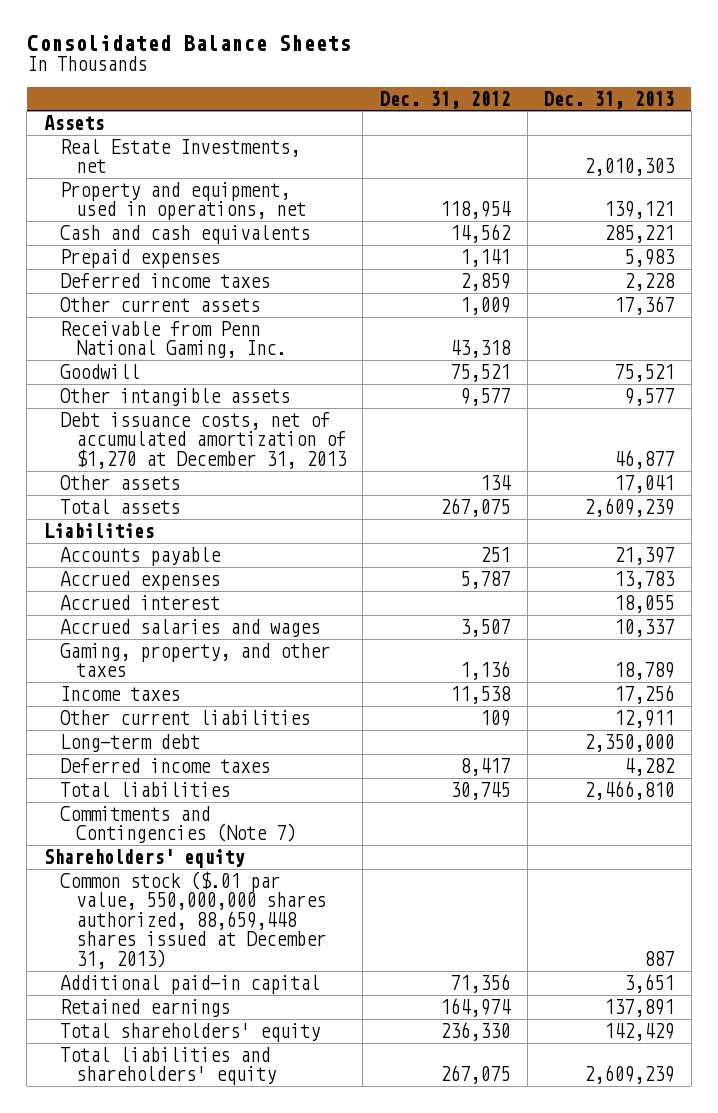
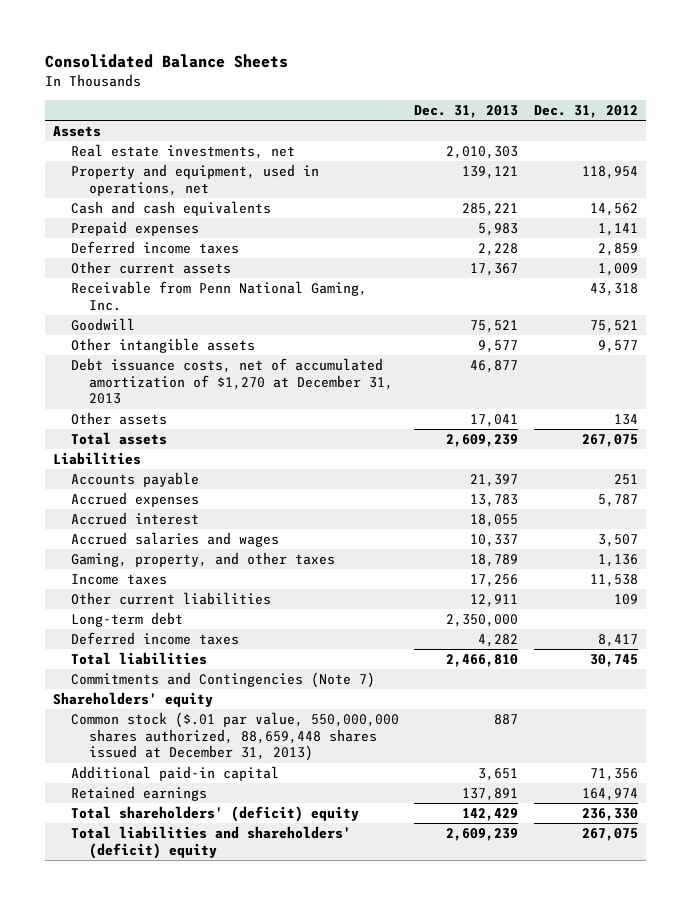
[59,138,300,174] Real Estate Investments, net -> [70,144,295,160] Real estate investments, net
[59,1022,320,1042] Total shareholders' equity -> [70,806,359,823] Total shareholders' (deficit) equity
[59,1046,276,1086] Total liabilities and shareholders' equity -> [70,826,351,859] Total liabilities and shareholders' (deficit) equity

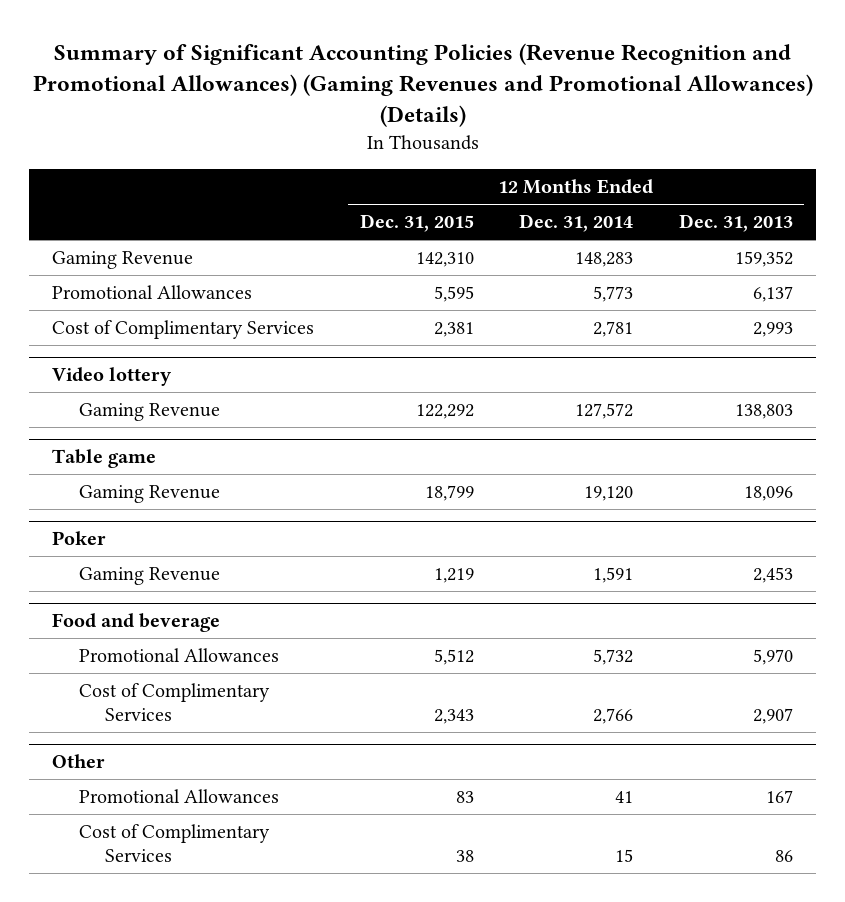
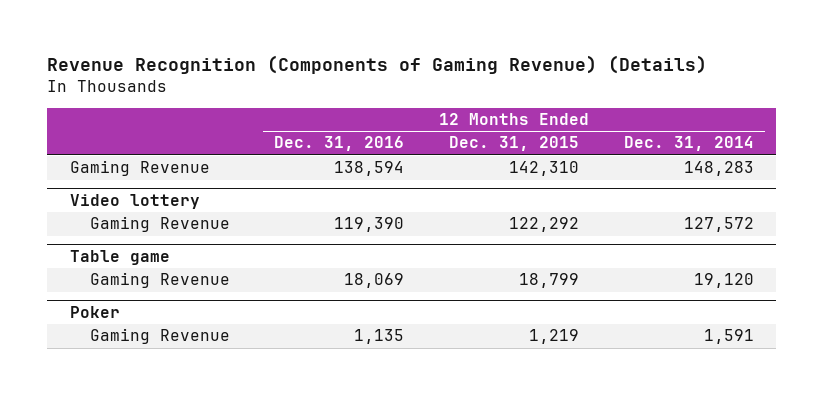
[32,43,813,128] Summary of Significant Accounting Policies (Revenue Recognition and Promotional Allowances) (Gaming Revenues and Promotional Allowances) (Details) -> [47,55,708,75] Revenue Recognition (Components of Gaming Revenue) (Details)
[678,214,793,233] Dec. 31, 2013 -> none
none -> [274,136,405,152] Dec. 31, 2016
[52,284,253,299] Promotional Allowances -> none
[52,319,315,339] Cost of Complimentary Services -> none
[52,613,221,633] Food and beverage -> none
[78,647,279,662] Promotional Allowances -> none
[78,682,270,722] Cost of Complimentary Services -> none
[52,754,106,769] Other -> none
[78,788,279,803] Promotional Allowances -> none
[78,823,270,863] Cost of Complimentary Services -> none

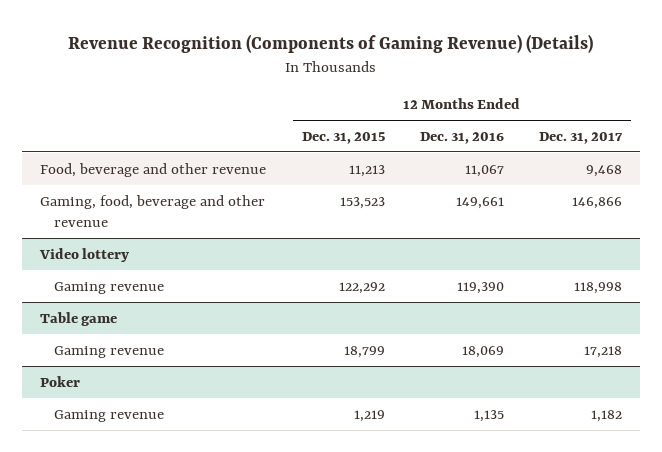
[623,136,754,152] Dec. 31, 2014 -> none
none -> [539,131,624,144] Dec. 31, 2017
[69,160,210,177] Gaming Revenue -> none
none -> [40,162,267,177] Food, beverage and other revenue
none -> [40,194,266,227] Gaming, food, beverage and other revenue
[89,216,230,233] Gaming Revenue -> [54,281,165,294] Gaming revenue
[89,272,230,289] Gaming Revenue -> [54,345,165,358] Gaming revenue
[89,328,230,345] Gaming Revenue -> [54,409,165,422] Gaming revenue

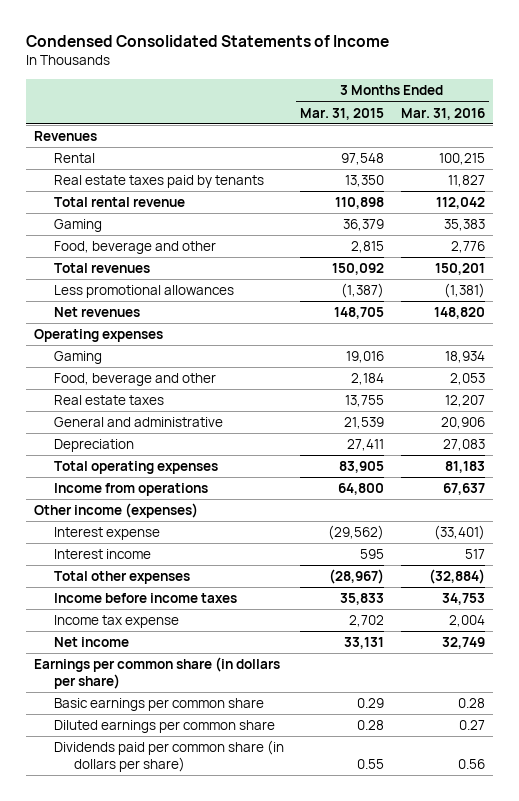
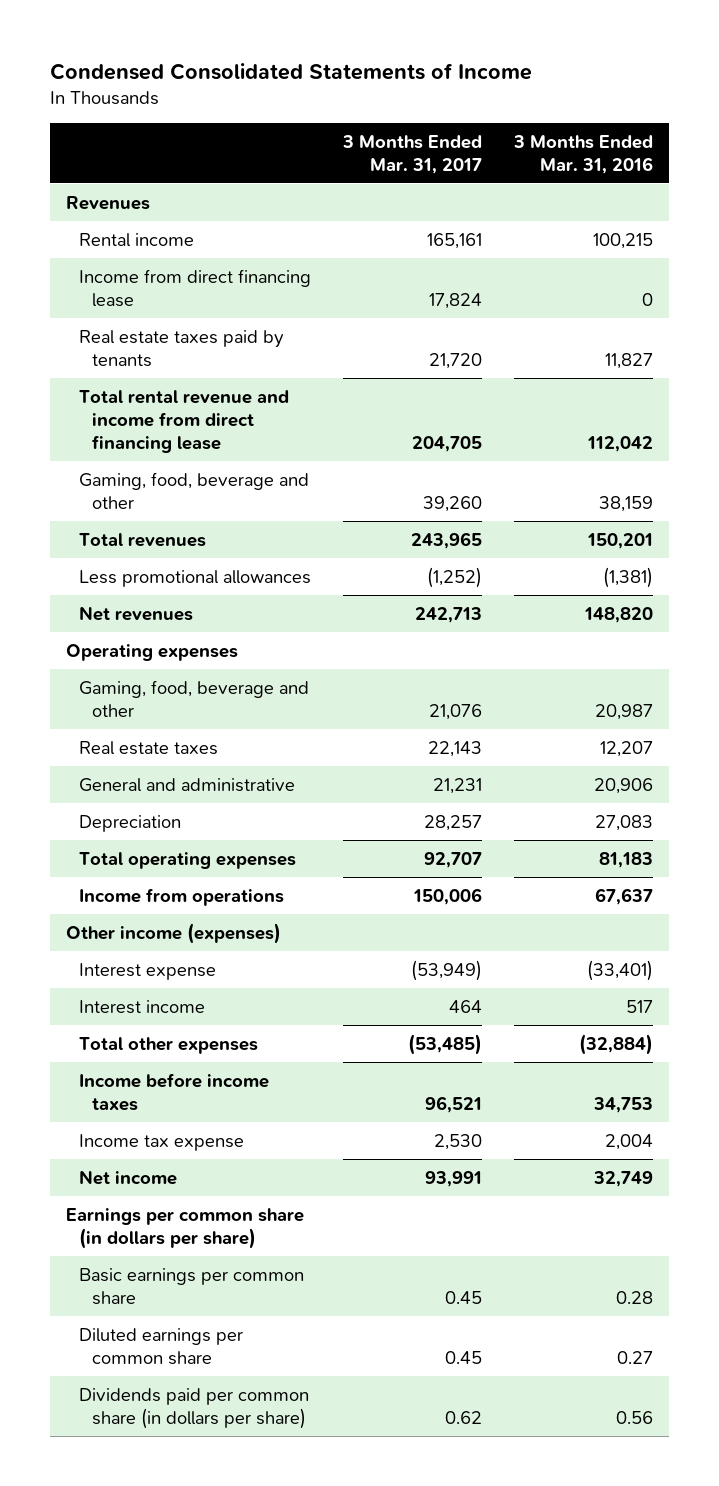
[300,107,385,120] Mar. 31, 2015 -> none
none -> [341,134,482,174] 3 Months Ended Mar. 31, 2017
[53,153,95,164] Rental -> [78,232,194,247] Rental income
none -> [78,268,311,307] Income from direct financing lease
[53,219,102,233] Gaming -> none
[53,197,185,208] Total rental revenue -> [78,389,289,453] Total rental revenue and income from direct financing lease
[53,241,216,255] Food, beverage and other -> [78,471,309,509] Gaming, food, beverage and other
[450,241,485,254] 2,776 -> [598,495,653,512] 38,159
[53,351,102,365] Gaming -> none
[53,373,216,387] Food, beverage and other -> [78,679,309,717] Gaming, food, beverage and other
[449,373,485,386] 2,053 -> [594,703,653,720] 20,987

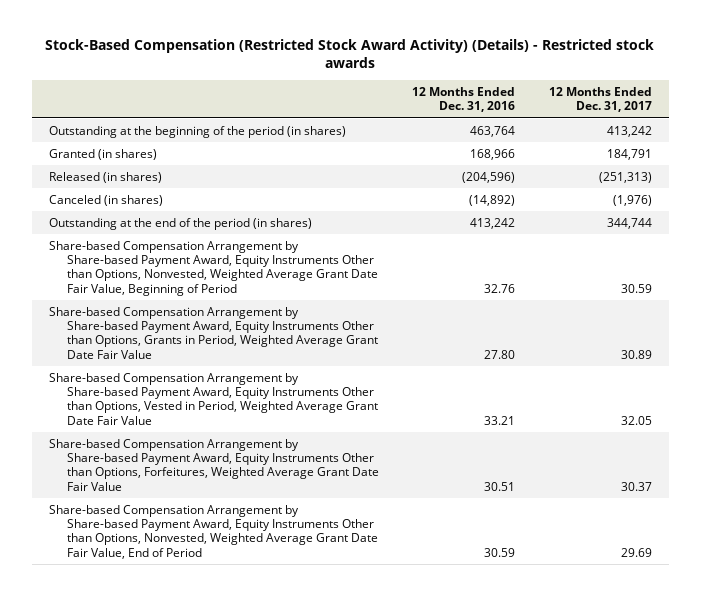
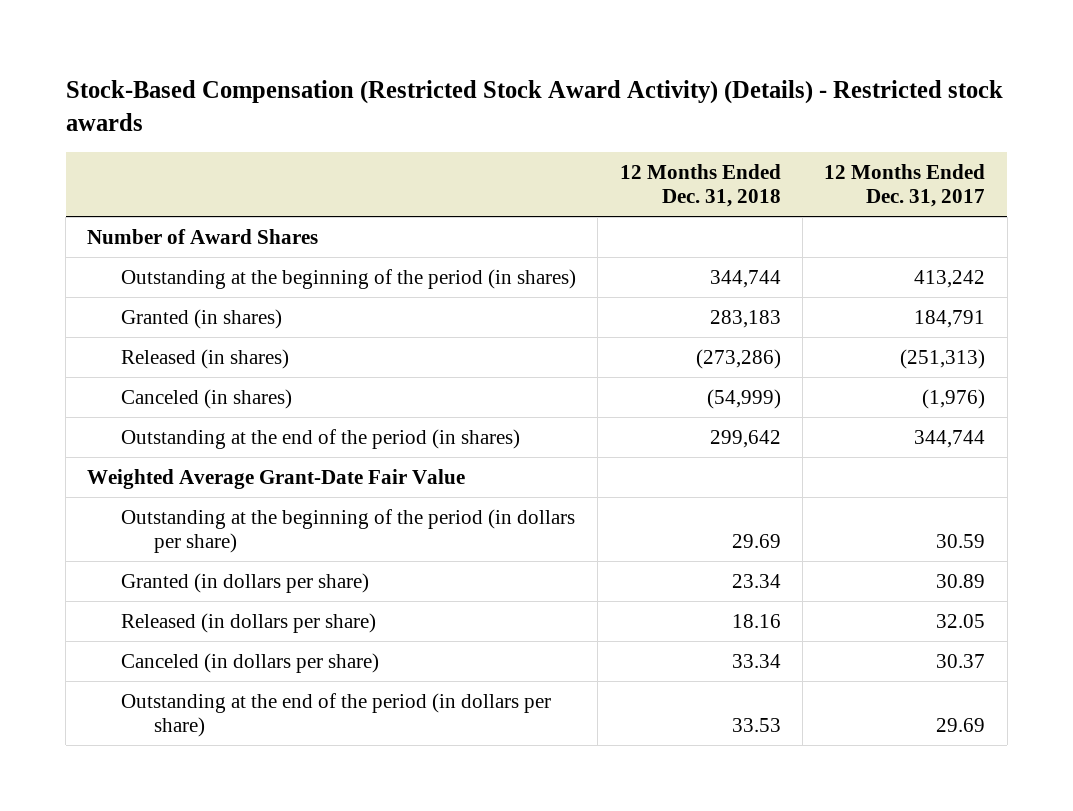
[412,86,516,113] 12 Months Ended Dec. 31, 2016 -> none
none -> [619,163,781,208] 12 Months Ended Dec. 31, 2018
none -> [87,228,319,244] Number of Award Shares
none -> [87,468,466,489] Weighted Average Grant-Date Fair Value
[48,240,378,296] Share-based Compensation Arrangement by Share-based Payment Award, Equity Instruments Other than Options, Nonvested, Weighted Average Grant Date Fair Value, Beginning of Period -> [120,508,575,554] Outstanding at the beginning of the period (in dollars per share)
[48,306,378,359] Share-based Compensation Arrangement by Share-based Payment Award, Equity Instruments Other than Options, Grants in Period, Weighted Average Grant Date Fair Value -> [120,572,369,593] Granted (in dollars per share)
[48,372,378,425] Share-based Compensation Arrangement by Share-based Payment Award, Equity Instruments Other than Options, Vested in Period, Weighted Average Grant Date Fair Value -> [120,612,376,633] Released (in dollars per share)
[48,438,379,491] Share-based Compensation Arrangement by Share-based Payment Award, Equity Instruments Other than Options, Forfeitures, Weighted Average Grant Date Fair Value -> [120,652,379,673] Canceled (in dollars per share)
[48,504,378,559] Share-based Compensation Arrangement by Share-based Payment Award, Equity Instruments Other than Options, Nonvested, Weighted Average Grant Date Fair Value, End of Period -> [120,692,551,738] Outstanding at the end of the period (in dollars per share)

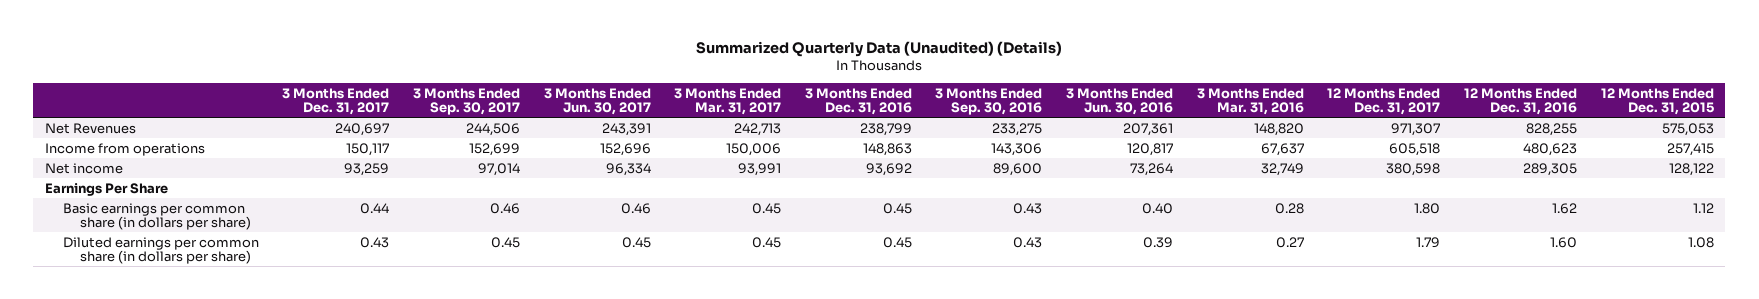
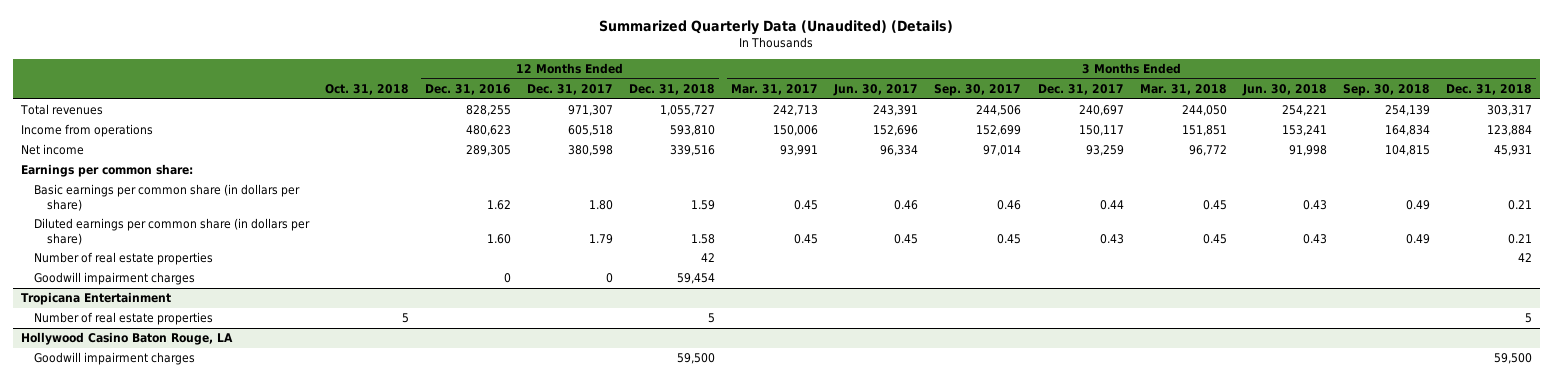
[804,87,912,116] 3 Months Ended Dec. 31, 2016 -> none
[935,87,1043,116] 3 Months Ended Sep. 30, 2016 -> none
[1066,87,1174,116] 3 Months Ended Jun. 30, 2016 -> none
[1196,87,1304,116] 3 Months Ended Mar. 31, 2016 -> none
[1600,87,1714,116] 12 Months Ended Dec. 31, 2015 -> none
none -> [324,83,409,95] Oct. 31, 2018
none -> [629,83,716,95] Dec. 31, 2018
none -> [1139,83,1227,95] Mar. 31, 2018
none -> [1241,83,1327,96] Jun. 30, 2018
none -> [1342,83,1430,96] Sep. 30, 2018
none -> [1446,83,1533,95] Dec. 31, 2018
[44,122,136,134] Net Revenues -> [19,104,103,116] Total revenues
[44,182,168,196] Earnings Per Share -> [20,164,193,178] Earnings per common share:
none -> [33,252,213,266] Number of real estate properties
none -> [33,272,195,286] Goodwill impairment charges
none -> [20,292,171,306] Tropicana Entertainment
none -> [33,312,213,326] Number of real estate properties
none -> [20,332,233,346] Hollywood Casino Baton Rouge, LA
none -> [33,352,195,366] Goodwill impairment charges

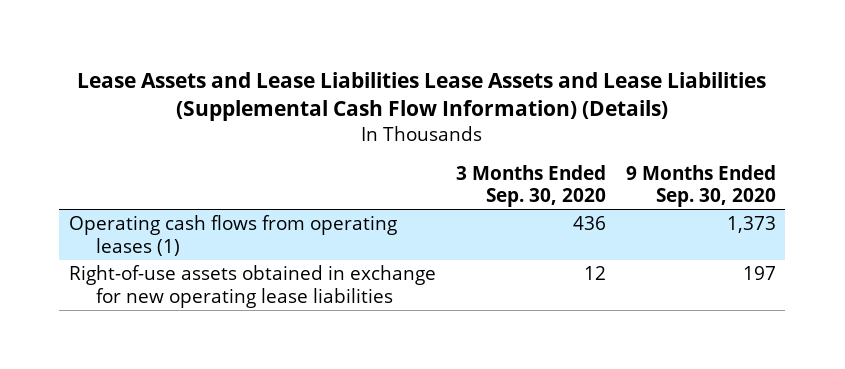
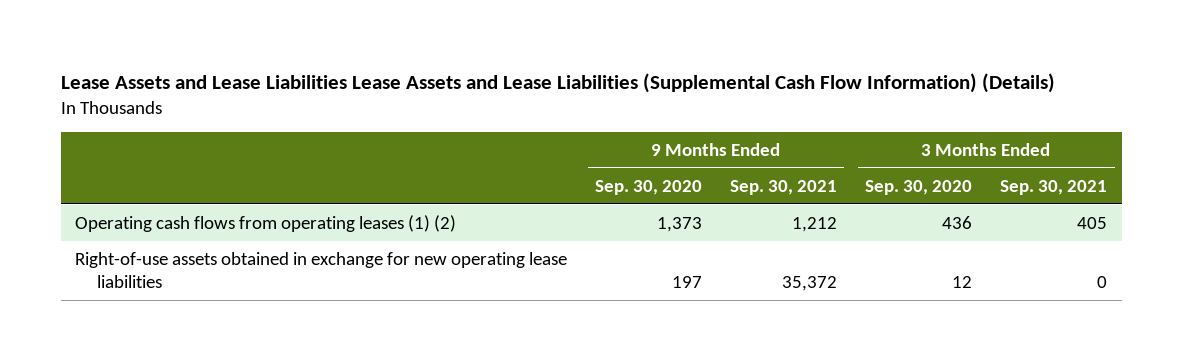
none -> [730,179,838,195] Sep. 30, 2021
none -> [1000,179,1108,195] Sep. 30, 2021
[69,215,398,256] Operating cash flows from operating leases (1) -> [74,214,456,232] Operating cash flows from operating leases (1) (2)

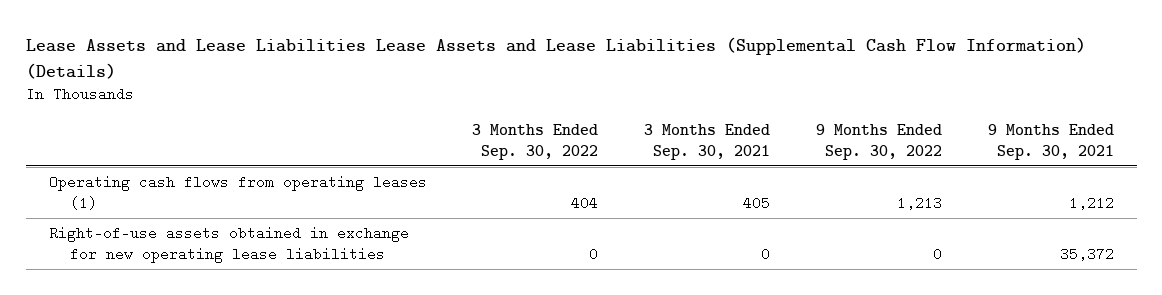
[594,179,702,195] Sep. 30, 2020 -> none
[865,179,973,195] Sep. 30, 2020 -> none
none -> [472,123,599,160] 3 Months Ended Sep. 30, 2022
none -> [815,123,942,160] 9 Months Ended Sep. 30, 2022
[74,214,456,232] Operating cash flows from operating leases (1) (2) -> [48,174,427,210] Operating cash flows from operating leases (1)

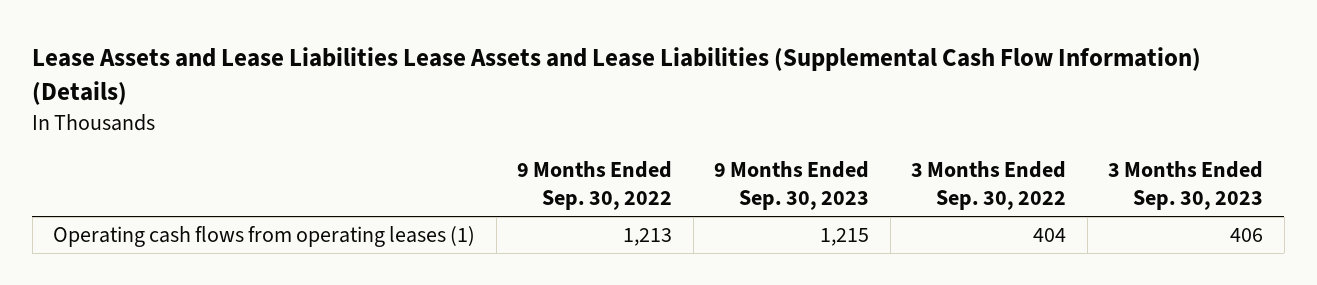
[644,123,771,160] 3 Months Ended Sep. 30, 2021 -> none
[987,123,1114,160] 9 Months Ended Sep. 30, 2021 -> none
none -> [714,161,870,211] 9 Months Ended Sep. 30, 2023
none -> [1108,161,1264,211] 3 Months Ended Sep. 30, 2023
[48,225,409,263] Right-of-use assets obtained in exchange for new operating lease liabilities -> none

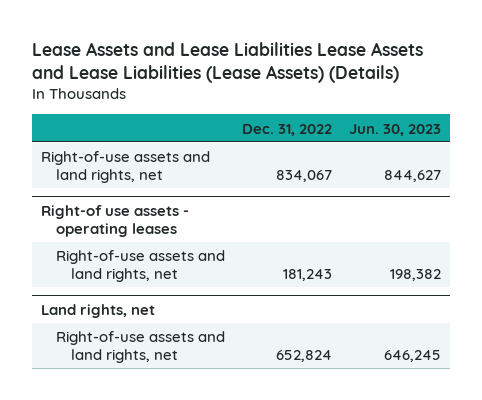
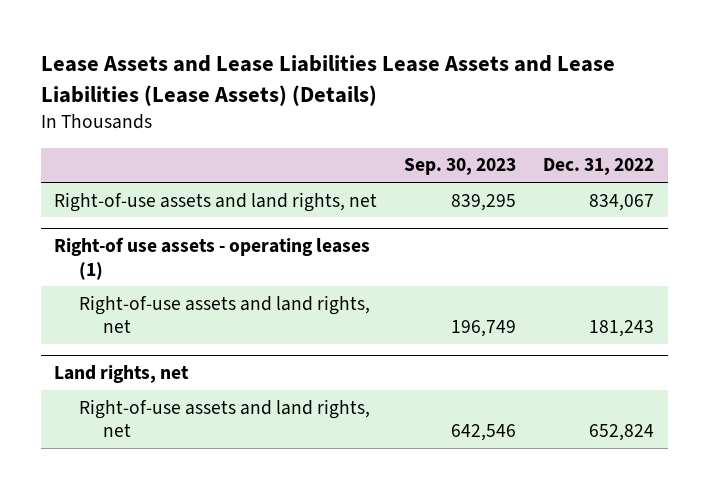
[349,123,442,136] Jun. 30, 2023 -> none
none -> [404,158,517,176] Sep. 30, 2023
[40,204,189,237] Right-of use assets - operating leases -> [54,237,371,280] Right-of use assets - operating leases (1)

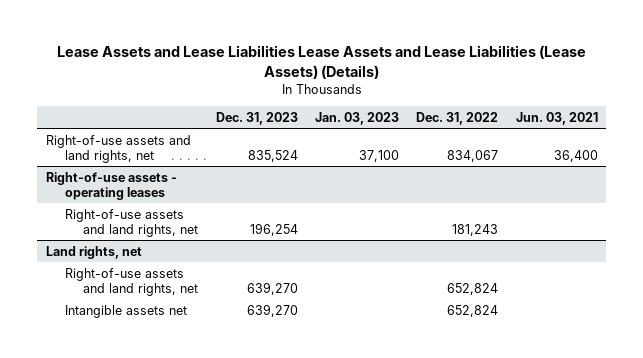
[404,158,517,176] Sep. 30, 2023 -> none
none -> [215,112,298,126] Dec. 31, 2023
none -> [314,112,399,126] Jan. 03, 2023
none -> [515,112,598,126] Jun. 03, 2021
[54,237,371,280] Right-of use assets - operating leases (1) -> [45,171,177,200] Right-of-use assets - operating leases
none -> [64,304,187,318] Intangible assets net

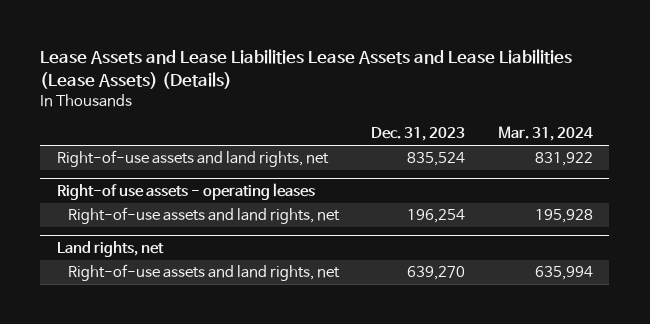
[314,112,399,126] Jan. 03, 2023 -> none
[416,112,499,126] Dec. 31, 2022 -> none
[515,112,598,126] Jun. 03, 2021 -> none
none -> [498,126,594,142] Mar. 31, 2024
[45,171,177,200] Right-of-use assets - operating leases -> [56,183,315,201] Right-of use assets - operating leases
[64,304,187,318] Intangible assets net -> none

